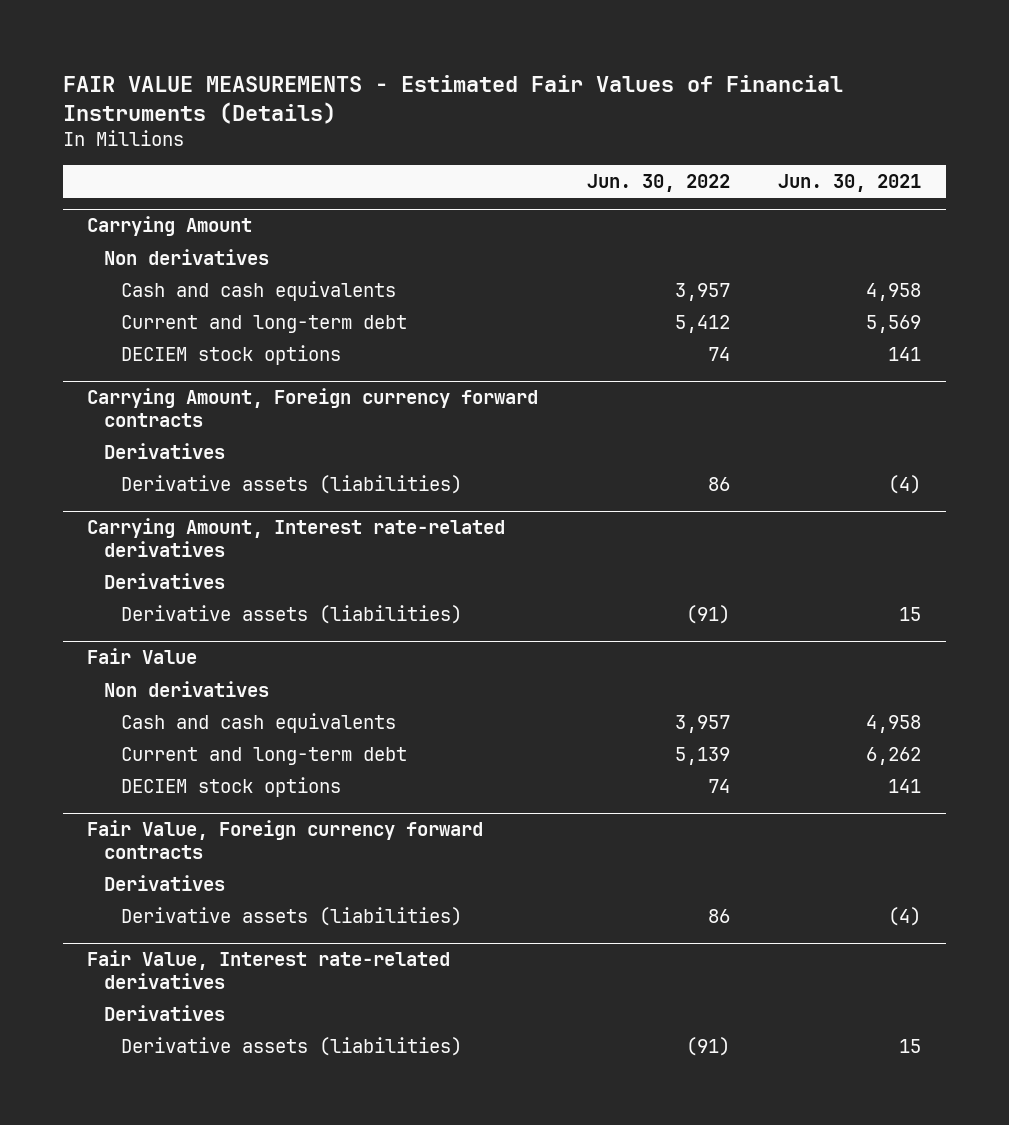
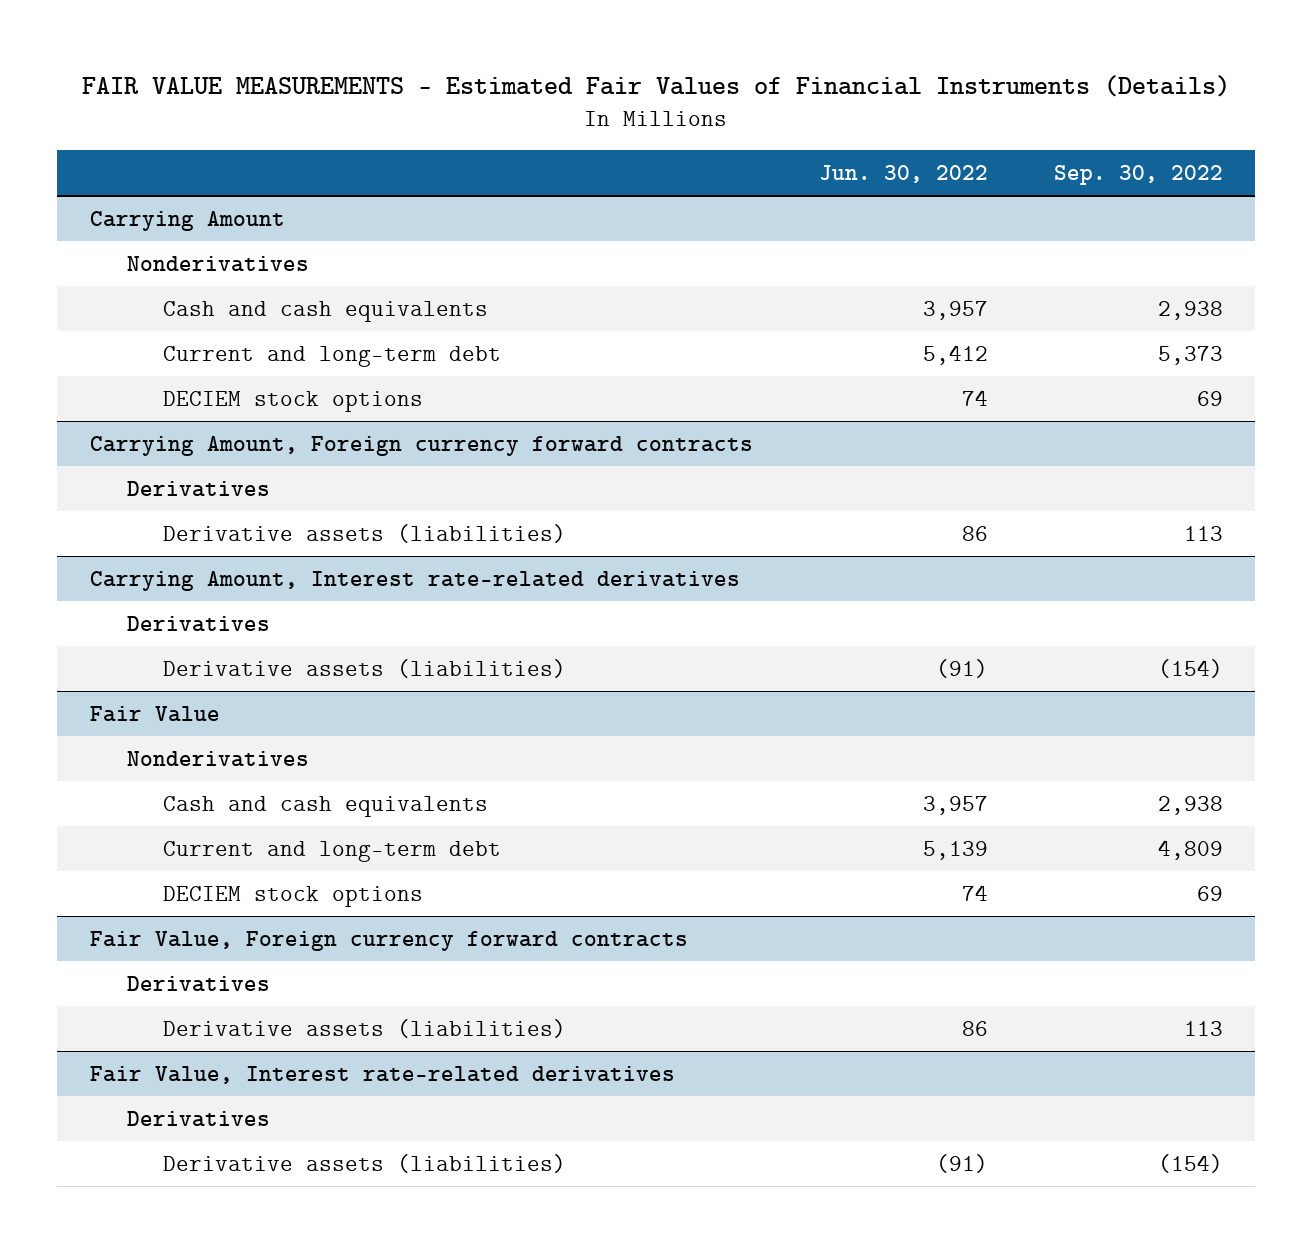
[778,173,922,192] Jun. 30, 2021 -> none
none -> [1053,164,1223,185] Sep. 30, 2022
[104,249,270,266] Non derivatives -> [126,255,309,272] Nonderivatives
[104,681,270,698] Non derivatives -> [126,750,309,767] Nonderivatives

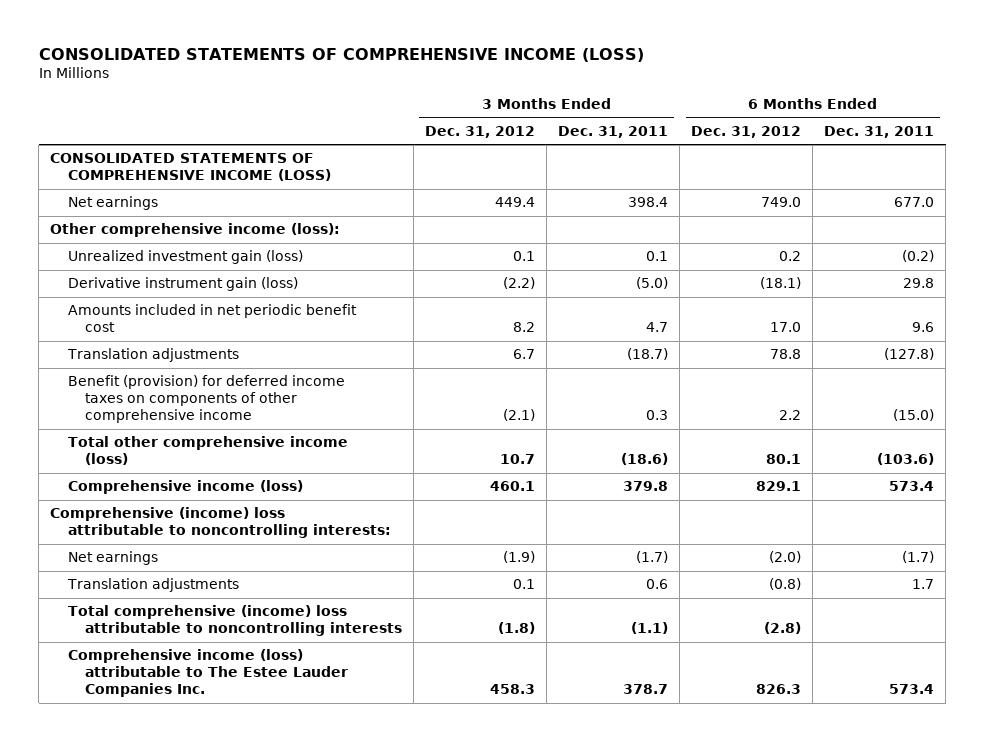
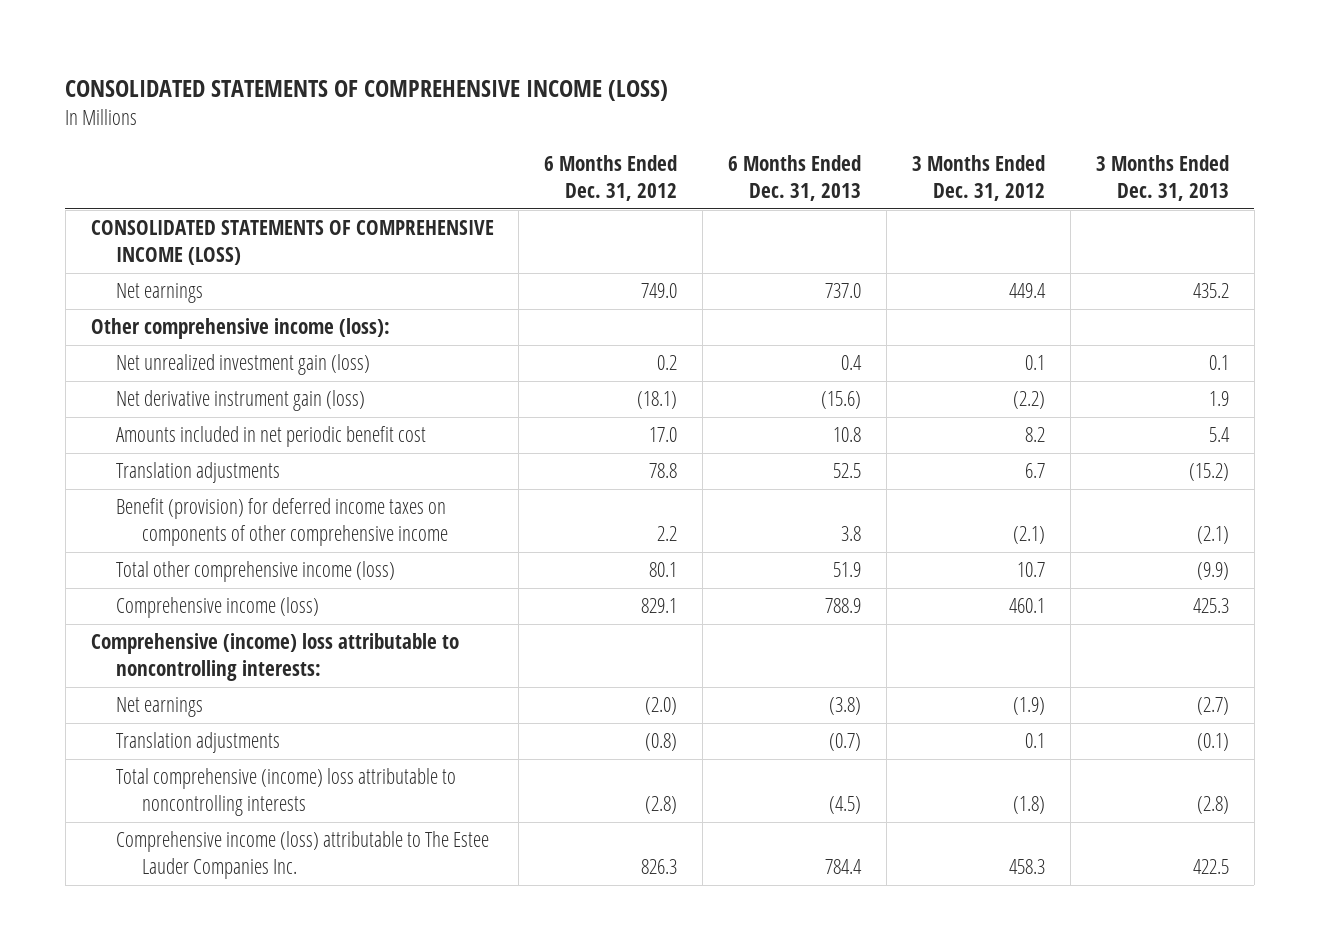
[558,126,669,139] Dec. 31, 2011 -> none
[824,126,935,139] Dec. 31, 2011 -> none
none -> [728,155,862,201] 6 Months Ended Dec. 31, 2013
none -> [1096,155,1230,201] 3 Months Ended Dec. 31, 2013
[67,250,303,265] Unrealized investment gain (loss) -> [116,354,371,376] Net unrealized investment gain (loss)
[67,277,298,292] Derivative instrument gain (loss) -> [116,390,366,412] Net derivative instrument gain (loss)

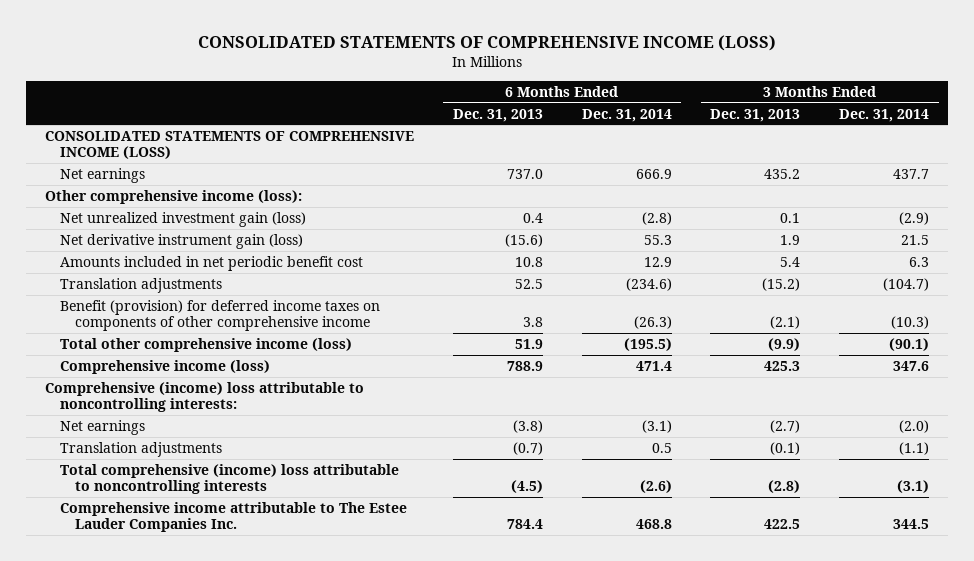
[544,155,678,201] 6 Months Ended Dec. 31, 2012 -> none
[912,155,1046,201] 3 Months Ended Dec. 31, 2012 -> none
none -> [581,108,672,122] Dec. 31, 2014
none -> [839,108,930,122] Dec. 31, 2014
[116,831,490,880] Comprehensive income (loss) attributable to The Estee Lauder Companies Inc. -> [59,501,407,533] Comprehensive income attributable to The Estee Lauder Companies Inc.

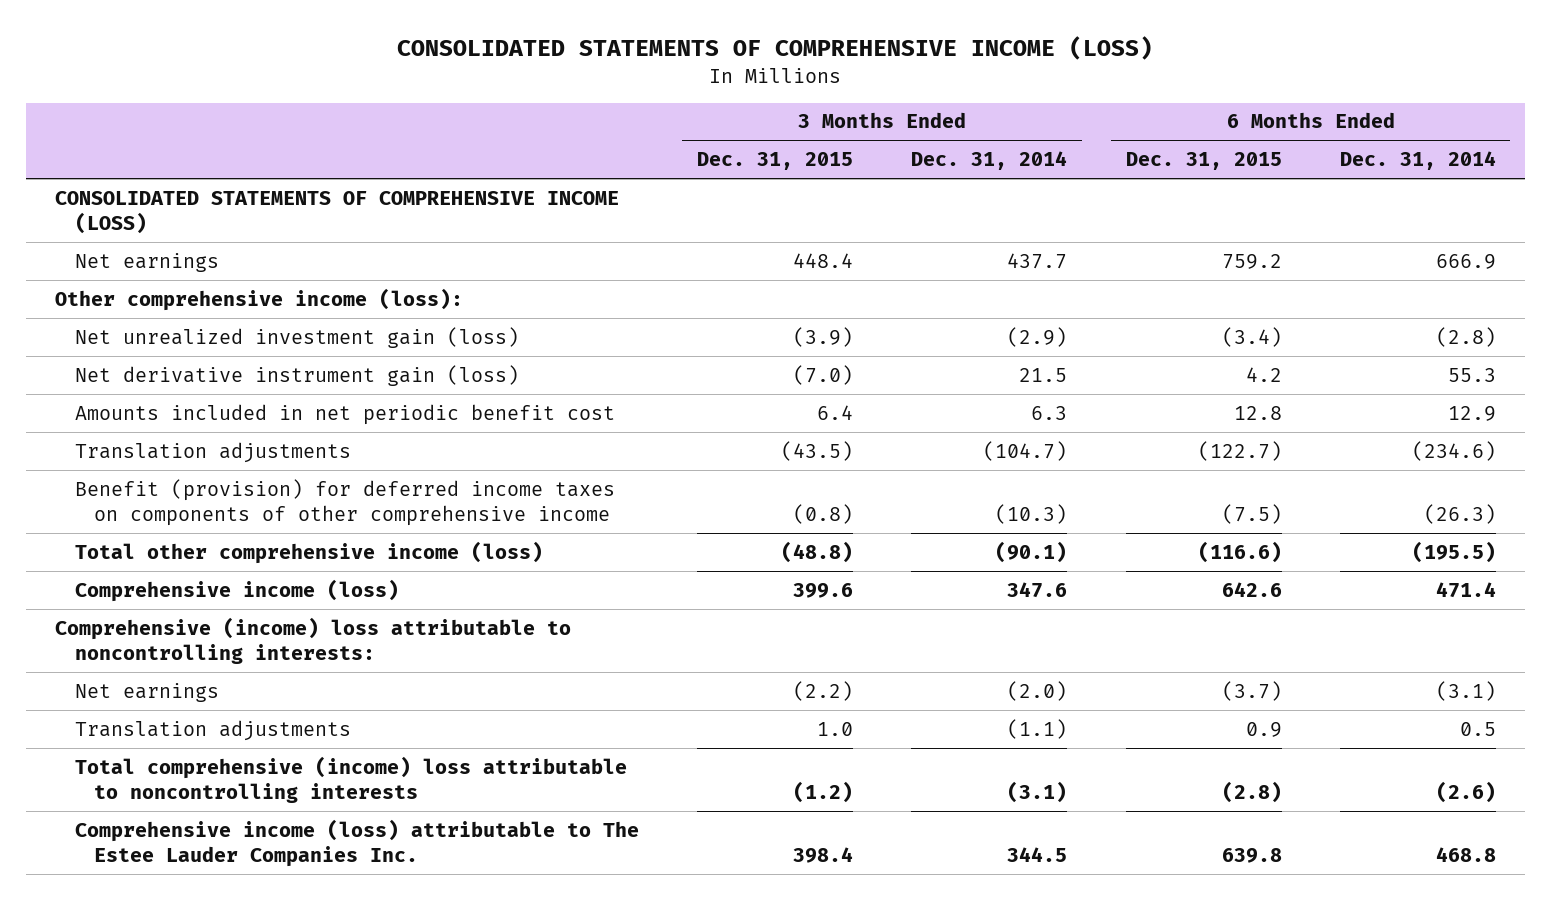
[452,108,543,122] Dec. 31, 2013 -> none
[710,108,801,122] Dec. 31, 2013 -> none
none -> [696,152,853,171] Dec. 31, 2015
none -> [1125,152,1282,171] Dec. 31, 2015
[59,501,407,533] Comprehensive income attributable to The Estee Lauder Companies Inc. -> [74,818,639,868] Comprehensive income (loss) attributable to The Estee Lauder Companies Inc.

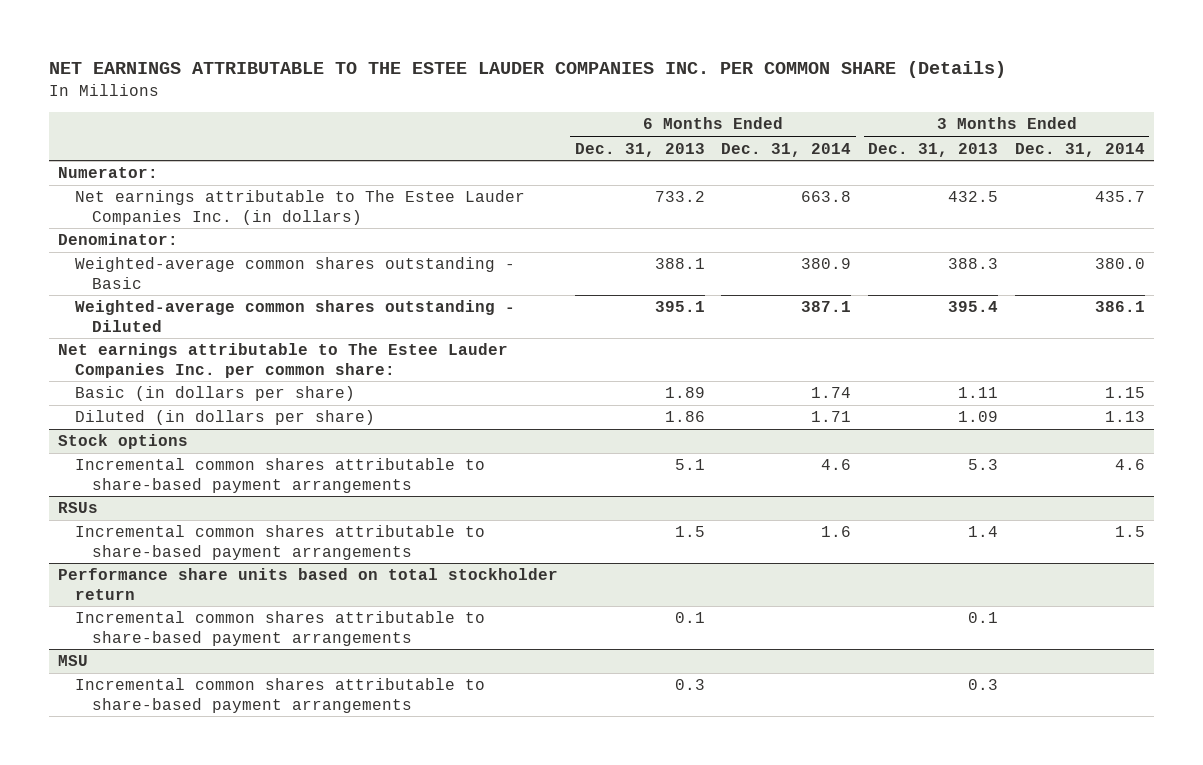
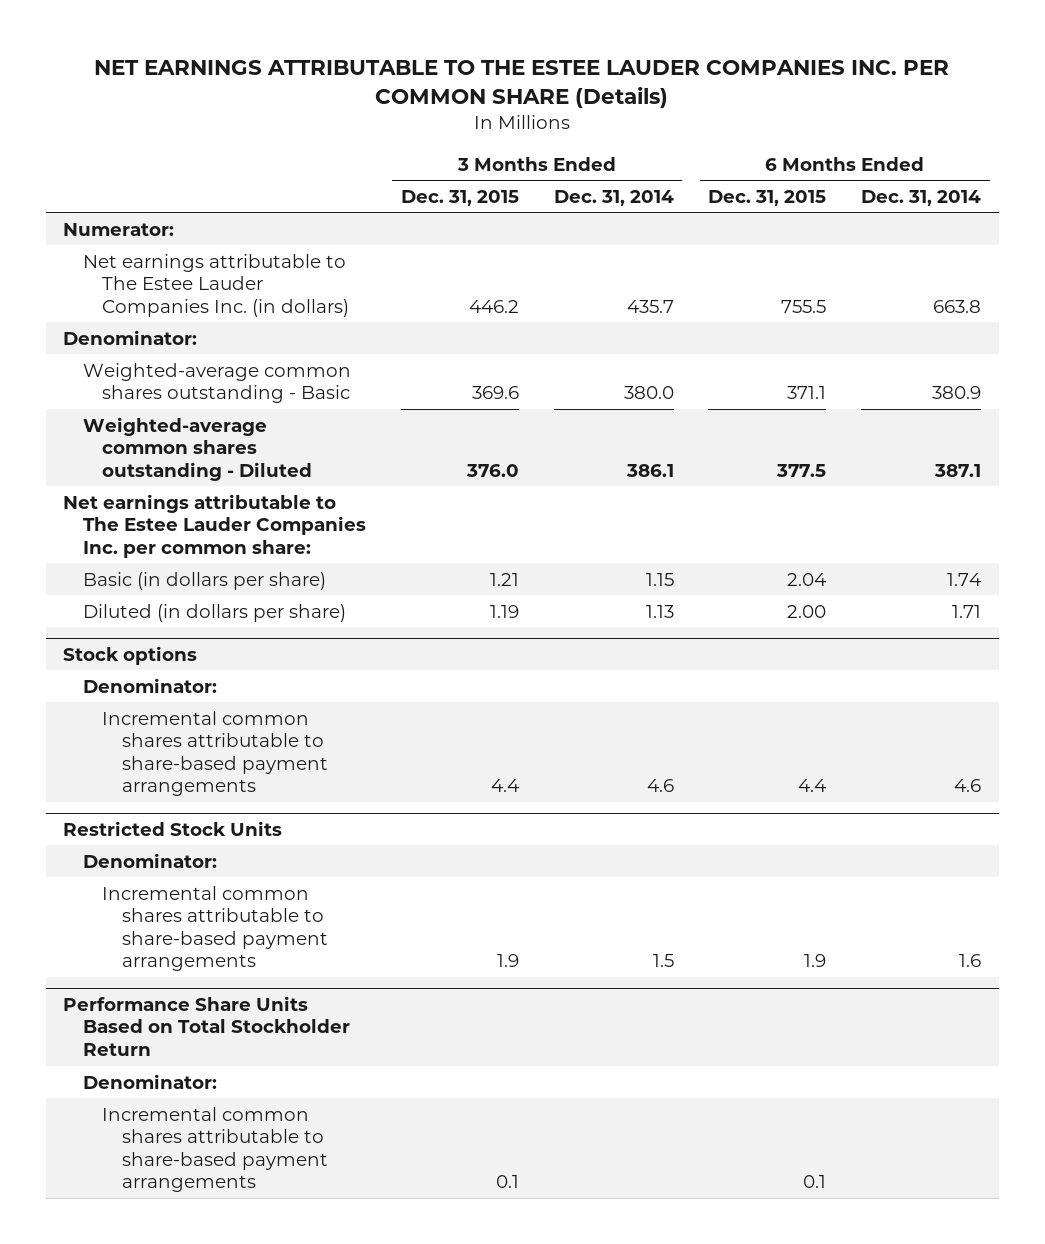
[574,142,705,157] Dec. 31, 2013 -> none
[868,142,999,157] Dec. 31, 2013 -> none
none -> [400,189,519,206] Dec. 31, 2015
none -> [708,189,827,206] Dec. 31, 2015
none -> [82,677,217,693] Denominator:
[57,502,98,514] RSUs -> [63,820,283,836] Restricted Stock Units
none -> [82,852,217,868] Denominator:
[74,611,485,646] Incremental common shares attributable to share-based payment arrangements -> none
[57,655,88,667] MSU -> none
[57,568,558,600] Performance share units based on total stockholder return -> [63,995,350,1056] Performance Share Units Based on Total Stockholder Return
none -> [82,1073,217,1089] Denominator:

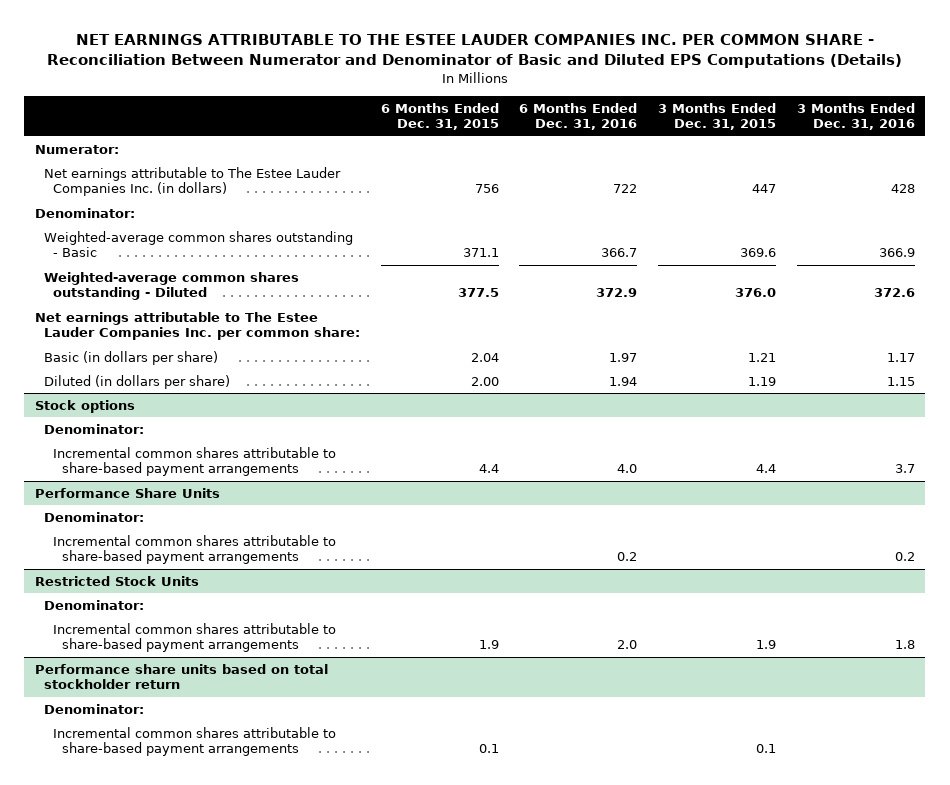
[94,60,950,109] NET EARNINGS ATTRIBUTABLE TO THE ESTEE LAUDER COMPANIES INC. PER COMMON SHARE (Details) -> [46,33,902,69] NET EARNINGS ATTRIBUTABLE TO THE ESTEE LAUDER COMPANIES INC. PER COMMON SHARE - Reconciliation Between Numerator and Denominator of Basic and Diluted EPS Computations (Details)
[553,189,674,206] Dec. 31, 2014 -> none
[861,189,982,206] Dec. 31, 2014 -> none
none -> [519,102,638,131] 6 Months Ended Dec. 31, 2016
none -> [797,102,916,131] 3 Months Ended Dec. 31, 2016
[468,299,519,313] 446.2 -> [752,184,777,194] 447
[781,299,827,313] 755.5 -> [474,184,499,194] 756
none -> [34,488,220,499] Performance Share Units
none -> [43,512,144,523] Denominator:
none -> [53,535,337,565] Incremental common shares attributable to share-based payment arrangements
[63,995,350,1056] Performance Share Units Based on Total Stockholder Return -> [34,664,328,690] Performance share units based on total stockholder return

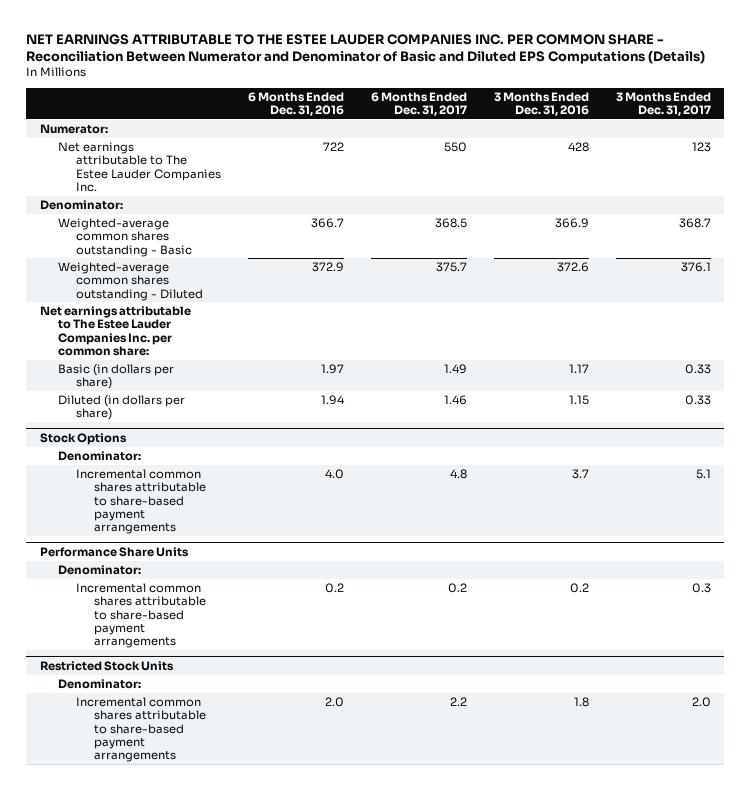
[380,102,499,131] 6 Months Ended Dec. 31, 2015 -> none
[658,102,777,131] 3 Months Ended Dec. 31, 2015 -> none
none -> [370,91,467,116] 6 Months Ended Dec. 31, 2017
none -> [615,91,711,116] 3 Months Ended Dec. 31, 2017
[43,167,341,197] Net earnings attributable to The Estee Lauder Companies Inc. (in dollars) -> [57,142,221,192] Net earnings attributable to The Estee Lauder Companies Inc.
[34,400,135,414] Stock options -> [39,432,127,445] Stock Options
[34,664,328,690] Performance share units based on total stockholder return -> none
[43,704,144,715] Denominator: -> none
[53,727,337,757] Incremental common shares attributable to share-based payment arrangements -> none

